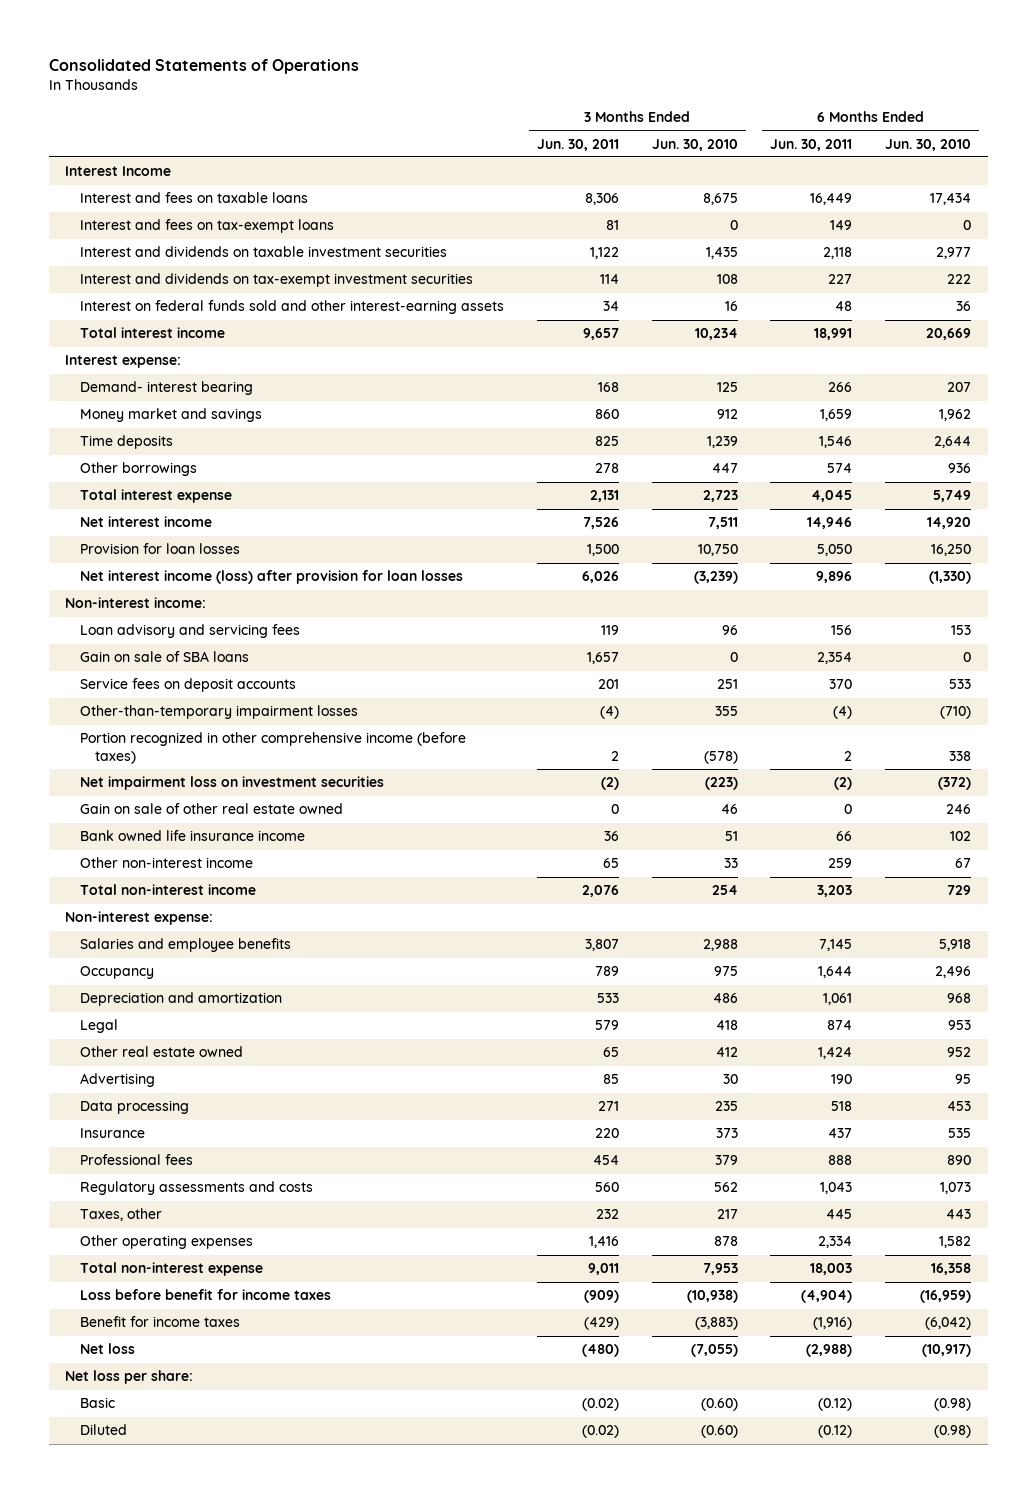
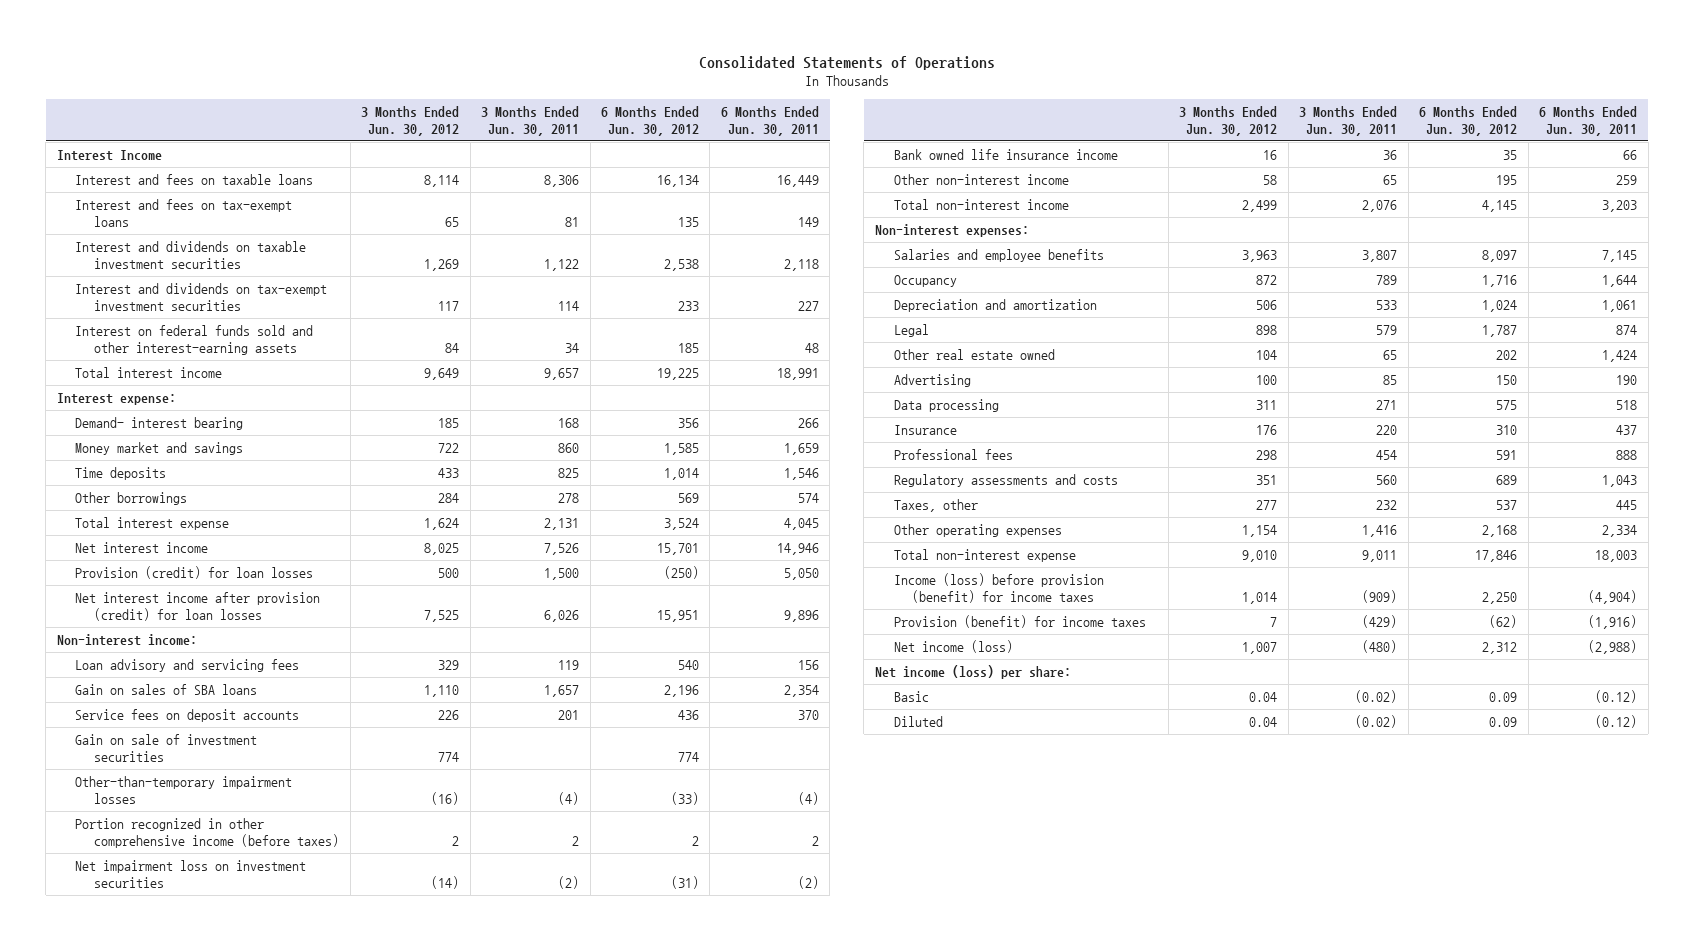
[651,138,738,151] Jun. 30, 2010 -> none
[885,138,972,151] Jun. 30, 2010 -> none
none -> [361,105,460,136] 3 Months Ended Jun. 30, 2012
none -> [601,105,700,136] 6 Months Ended Jun. 30, 2012
[79,543,240,555] Provision for loan losses -> [75,565,314,579] Provision (credit) for loan losses
[79,570,463,585] Net interest income (loss) after provision for loan losses -> [75,591,321,621] Net interest income after provision (credit) for loan losses
[79,651,249,663] Gain on sale of SBA loans -> [75,683,258,695] Gain on sales of SBA loans
none -> [75,733,258,762] Gain on sale of investment securities
[79,803,343,815] Gain on sale of other real estate owned -> none
[65,911,214,926] Non-interest expense: -> [874,223,1029,237] Non-interest expenses:
[79,1289,331,1301] Loss before benefit for income taxes -> [893,572,1104,603] Income (loss) before provision (benefit) for income taxes
[79,1316,240,1328] Benefit for income taxes -> [893,614,1146,628] Provision (benefit) for income taxes
[79,1343,135,1355] Net loss -> [893,639,1013,653] Net income (loss)
[65,1370,194,1385] Net loss per share: -> [874,664,1071,679] Net income (loss) per share:

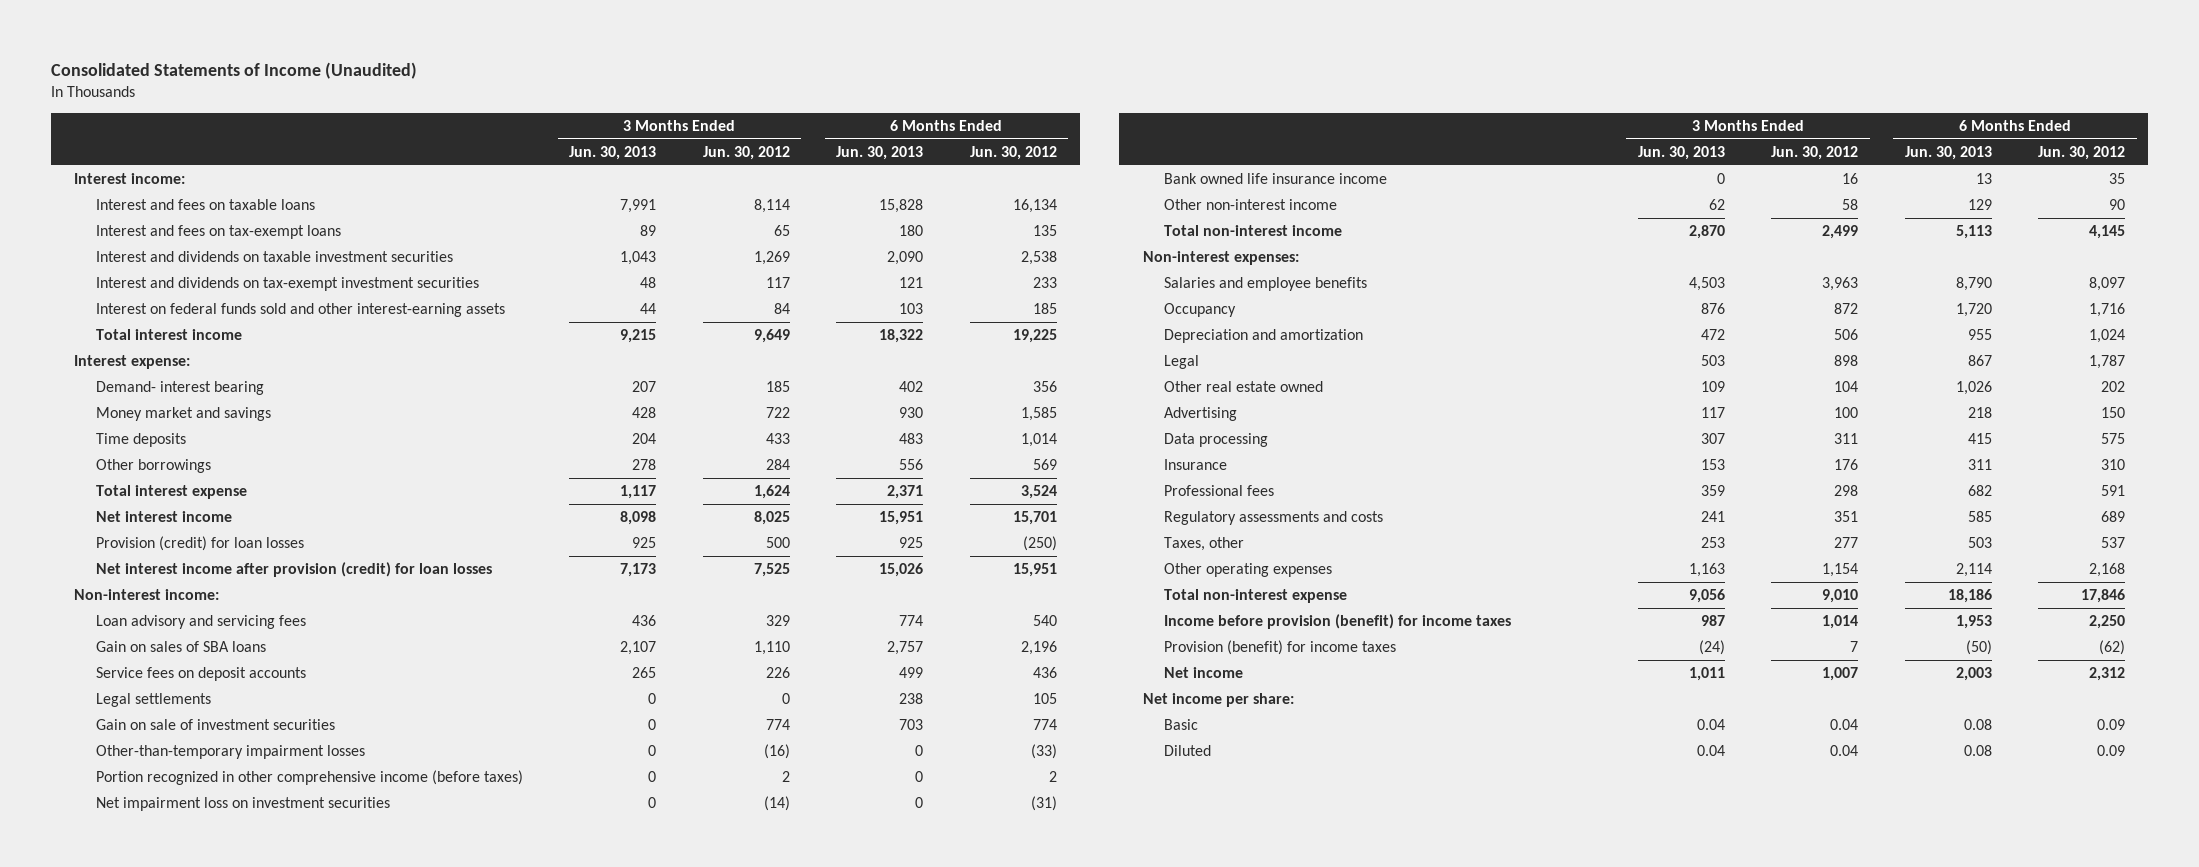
[698,55,995,70] Consolidated Statements of Operations -> [51,61,418,79] Consolidated Statements of Income (Unaudited)
[481,105,580,136] 3 Months Ended Jun. 30, 2011 -> none
[720,105,819,136] 6 Months Ended Jun. 30, 2011 -> none
none -> [569,145,657,160] Jun. 30, 2013
none -> [836,145,924,160] Jun. 30, 2013
[56,149,162,161] Interest Income -> [74,173,186,185] Interest income:
none -> [95,693,211,708] Legal settlements
[1496,174,1518,185] 195 -> [2109,199,2126,211] 90
[893,572,1104,603] Income (loss) before provision (benefit) for income taxes -> [1164,614,1512,630] Income before provision (benefit) for income taxes
[893,639,1013,653] Net income (loss) -> [1164,667,1244,679] Net income
[874,664,1071,679] Net income (loss) per share: -> [1142,693,1294,708] Net income per share:

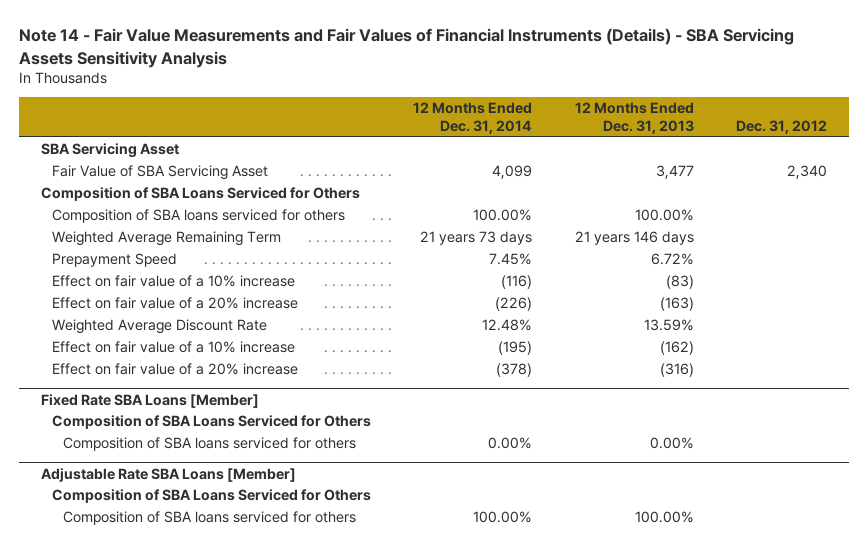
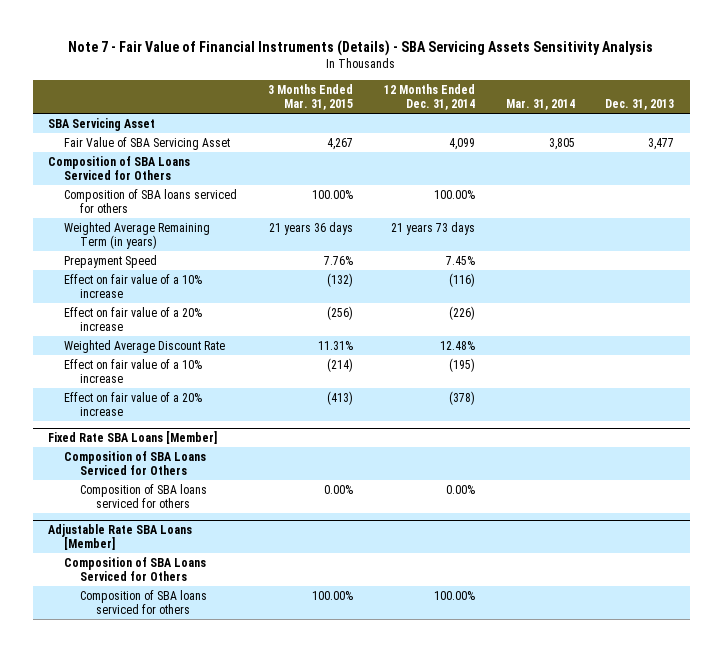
[19,28,795,68] Note 14 - Fair Value Measurements and Fair Values of Financial Instruments (Details) - SBA Servicing Assets Sensitivity Analysis -> [68,39,654,56] Note 7 - Fair Value of Financial Instruments (Details) - SBA Servicing Assets Sensitivity Analysis
[574,102,694,135] 12 Months Ended Dec. 31, 2013 -> none
[736,120,828,135] Dec. 31, 2012 -> none
none -> [267,83,353,111] 3 Months Ended Mar. 31, 2015
none -> [505,99,575,111] Mar. 31, 2014
none -> [605,99,675,111] Dec. 31, 2013
[51,230,281,246] Weighted Average Remaining Term -> [64,221,211,250] Weighted Average Remaining Term (in years)

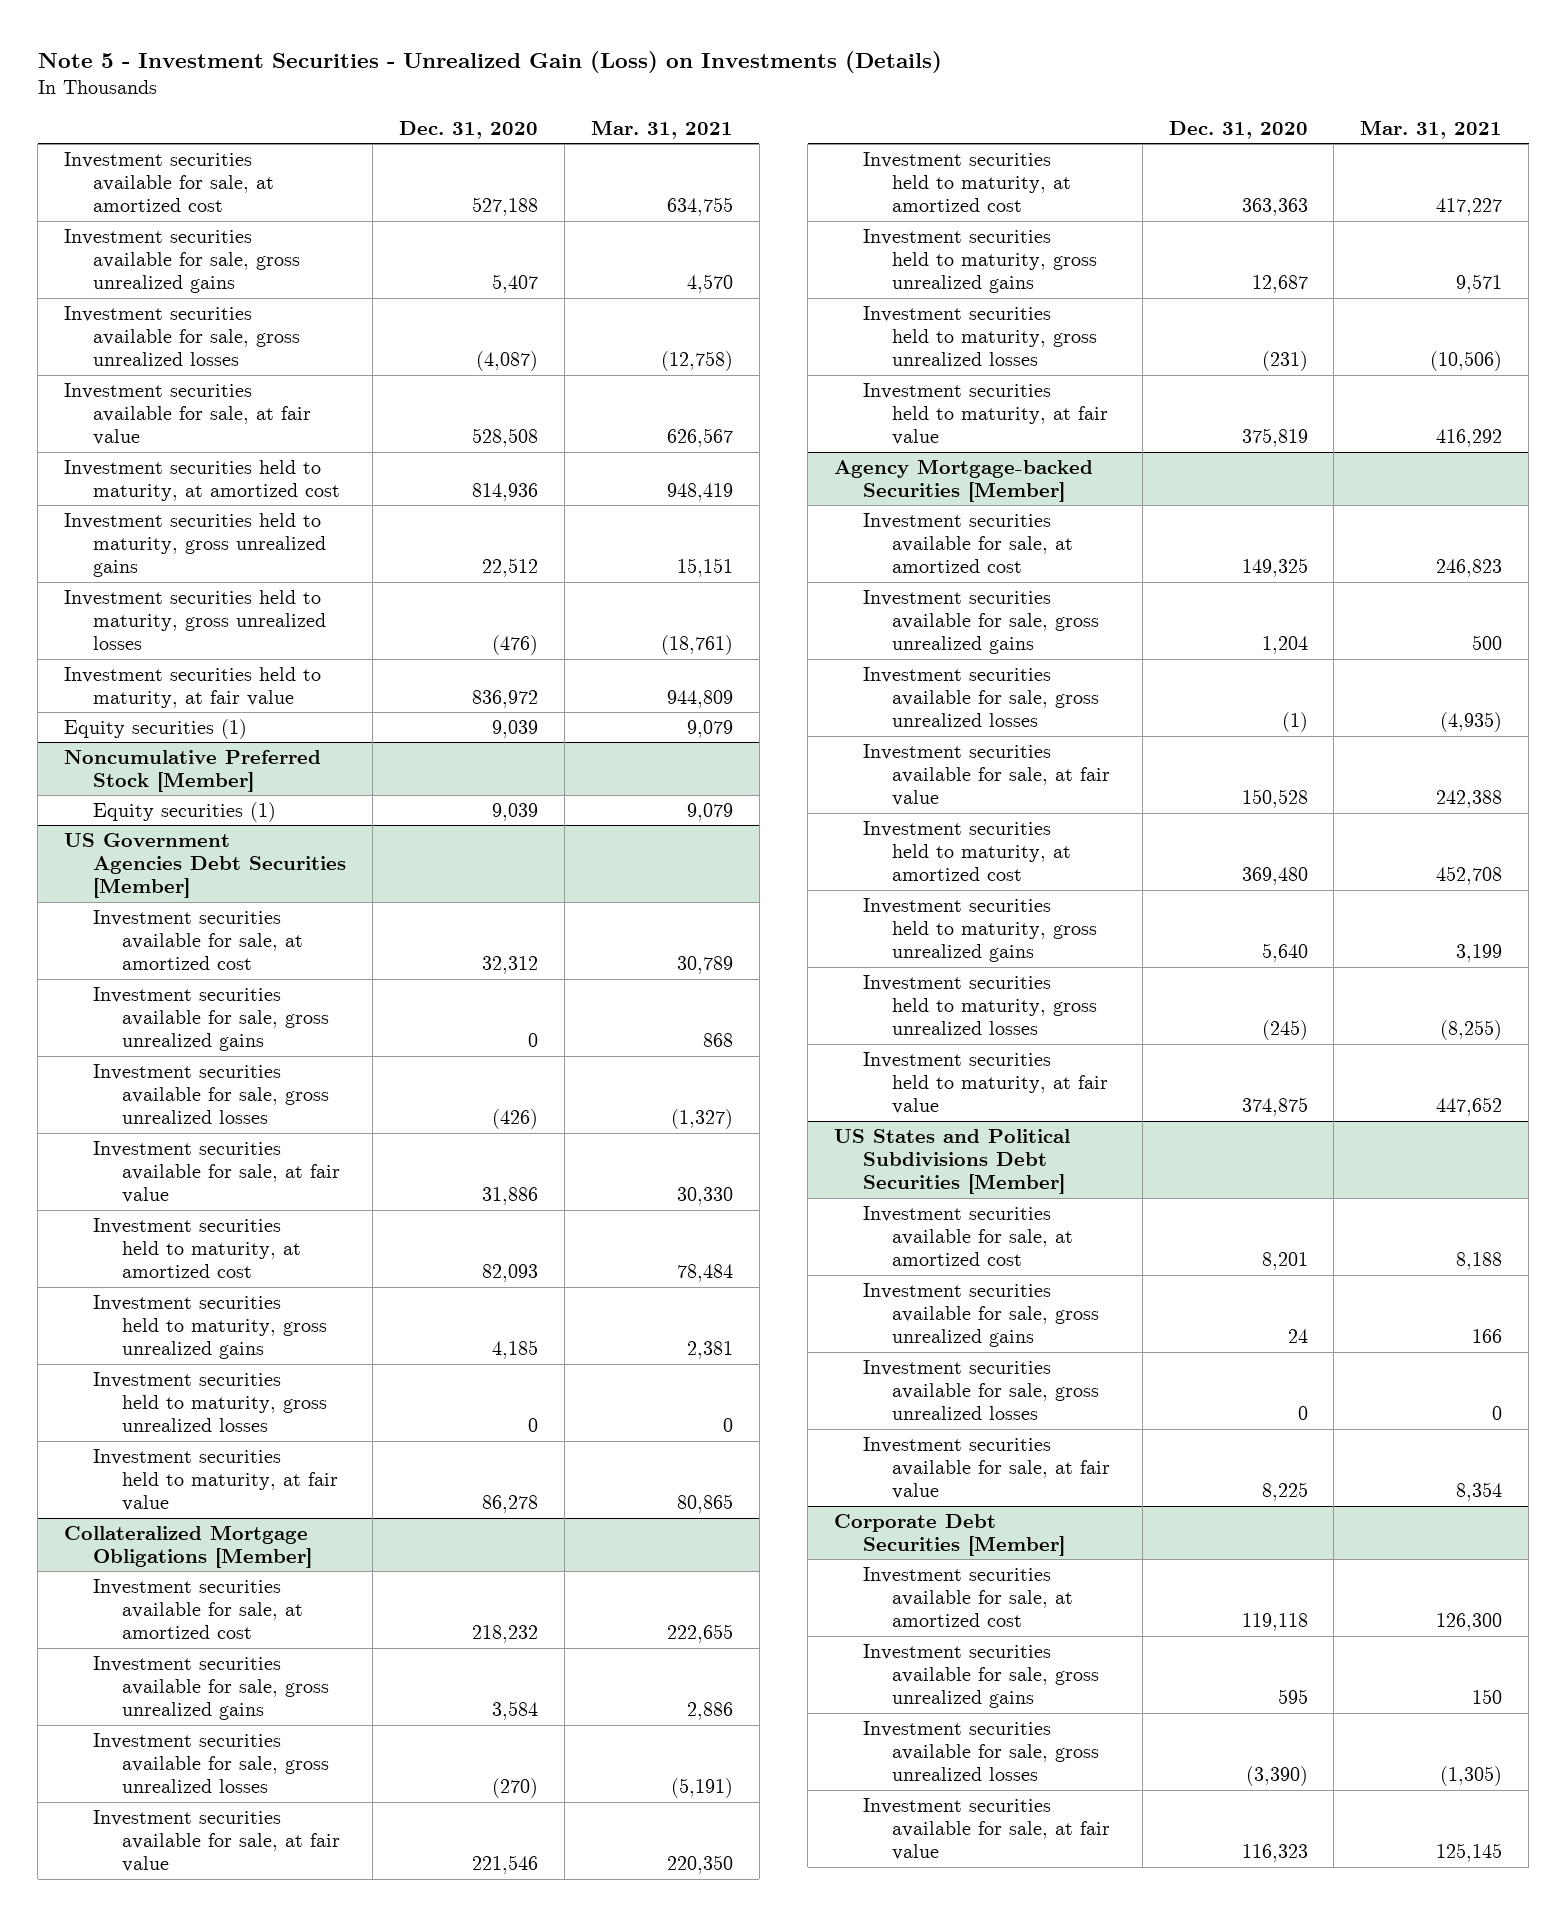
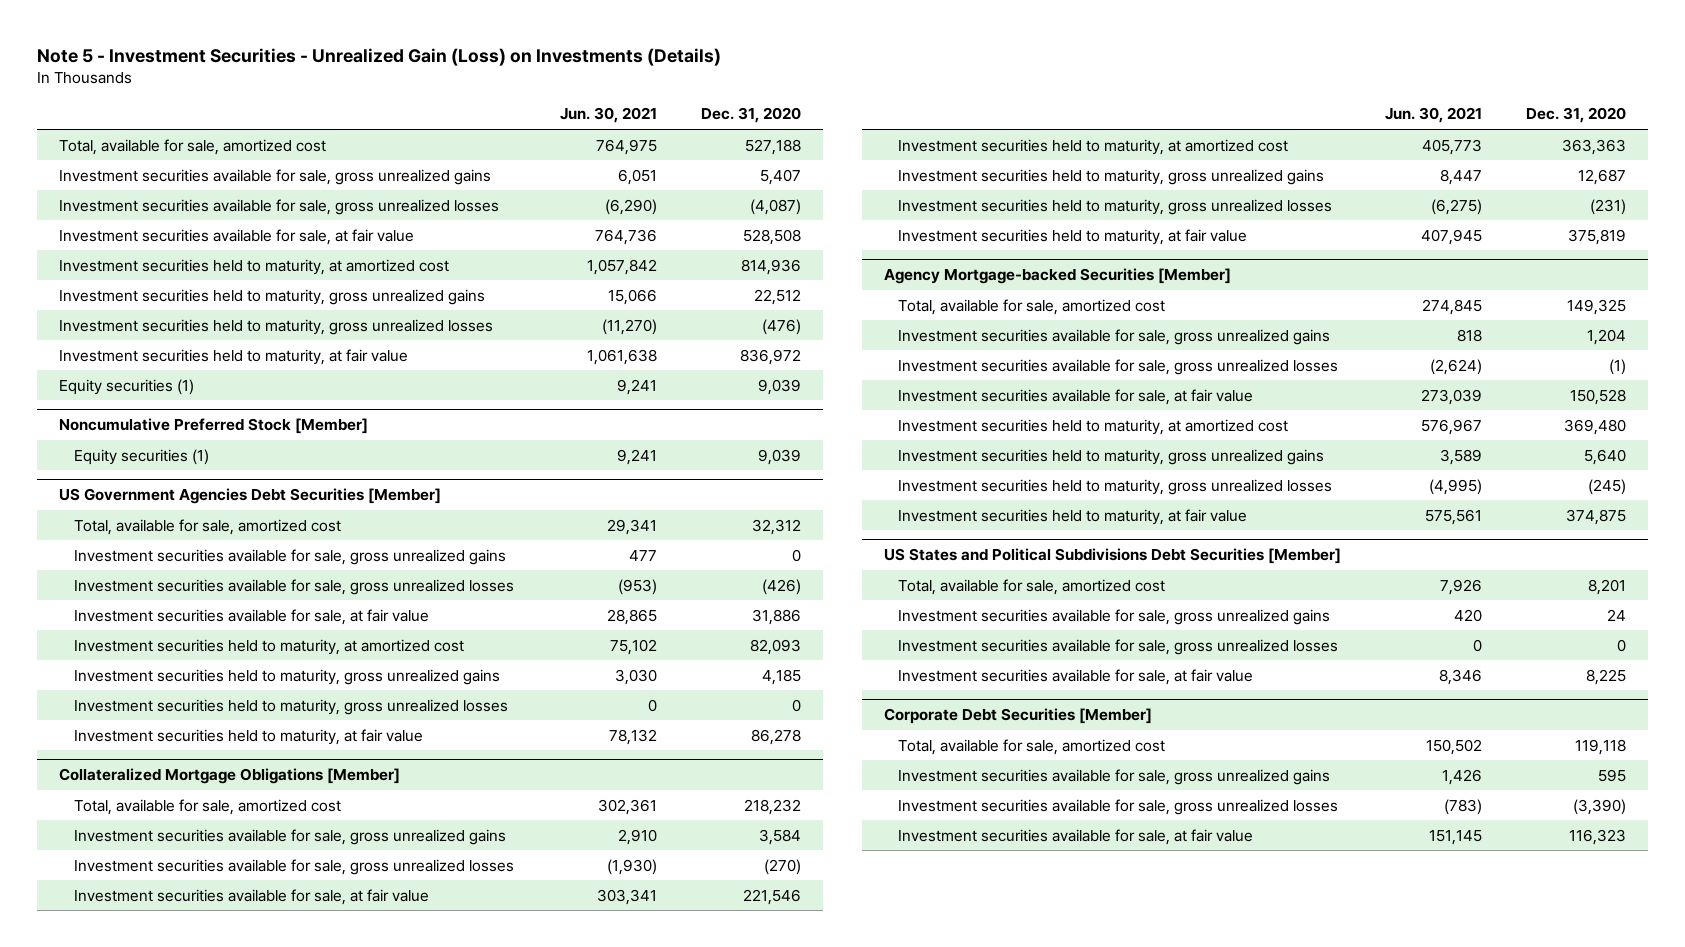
[590,119,733,139] Mar. 31, 2021 -> none
none -> [560,107,658,124] Jun. 30, 2021
[64,151,275,213] Investment securities available for sale, at amortized cost -> [59,138,327,155] Total, available for sale, amortized cost
[93,909,304,971] Investment securities available for sale, at amortized cost -> [73,518,341,535] Total, available for sale, amortized cost
[93,1578,304,1640] Investment securities available for sale, at amortized cost -> [73,798,341,815] Total, available for sale, amortized cost
[862,512,1073,574] Investment securities available for sale, at amortized cost -> [898,298,1166,315] Total, available for sale, amortized cost
[862,1205,1073,1267] Investment securities available for sale, at amortized cost -> [898,578,1166,595] Total, available for sale, amortized cost
[862,1566,1073,1628] Investment securities available for sale, at amortized cost -> [898,738,1166,755] Total, available for sale, amortized cost

